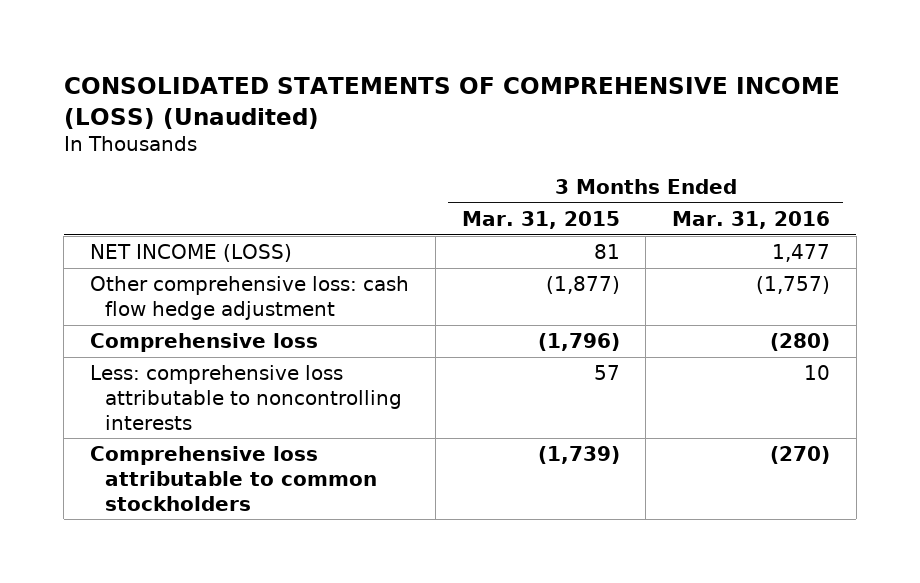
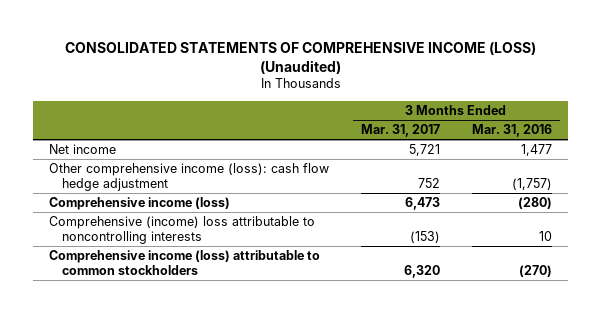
[461,210,620,229] Mar. 31, 2015 -> none
none -> [361,124,441,138] Mar. 31, 2017
[89,244,292,263] NET INCOME (LOSS) -> [49,144,117,155] Net income
[89,276,409,320] Other comprehensive loss: cash flow hedge adjustment -> [49,163,330,191] Other comprehensive income (loss): cash flow hedge adjustment
[89,333,318,353] Comprehensive loss -> [49,197,231,211] Comprehensive income (loss)
[89,365,402,430] Less: comprehensive loss attributable to noncontrolling interests -> [49,216,316,244] Comprehensive (income) loss attributable to noncontrolling interests
[89,446,377,511] Comprehensive loss attributable to common stockholders -> [49,250,321,275] Comprehensive income (loss) attributable to common stockholders

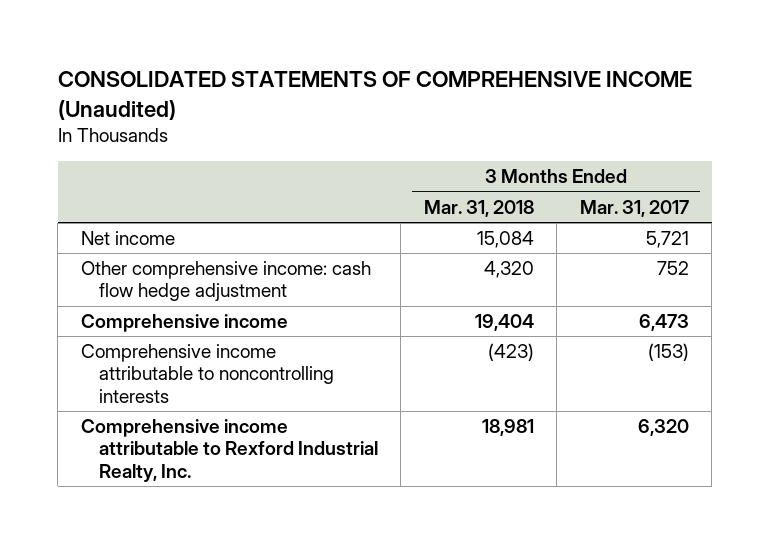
[64,41,536,74] CONSOLIDATED STATEMENTS OF COMPREHENSIVE INCOME (LOSS) (Unaudited) -> [57,71,692,120] CONSOLIDATED STATEMENTS OF COMPREHENSIVE INCOME (Unaudited)
[471,124,552,138] Mar. 31, 2016 -> none
none -> [423,199,534,217] Mar. 31, 2018
[49,163,330,191] Other comprehensive income (loss): cash flow hedge adjustment -> [80,261,371,302] Other comprehensive income: cash flow hedge adjustment
[49,197,231,211] Comprehensive income (loss) -> [80,314,288,333] Comprehensive income
[49,216,316,244] Comprehensive (income) loss attributable to noncontrolling interests -> [80,344,334,403] Comprehensive income attributable to noncontrolling interests
[49,250,321,275] Comprehensive income (loss) attributable to common stockholders -> [80,419,378,482] Comprehensive income attributable to Rexford Industrial Realty, Inc.

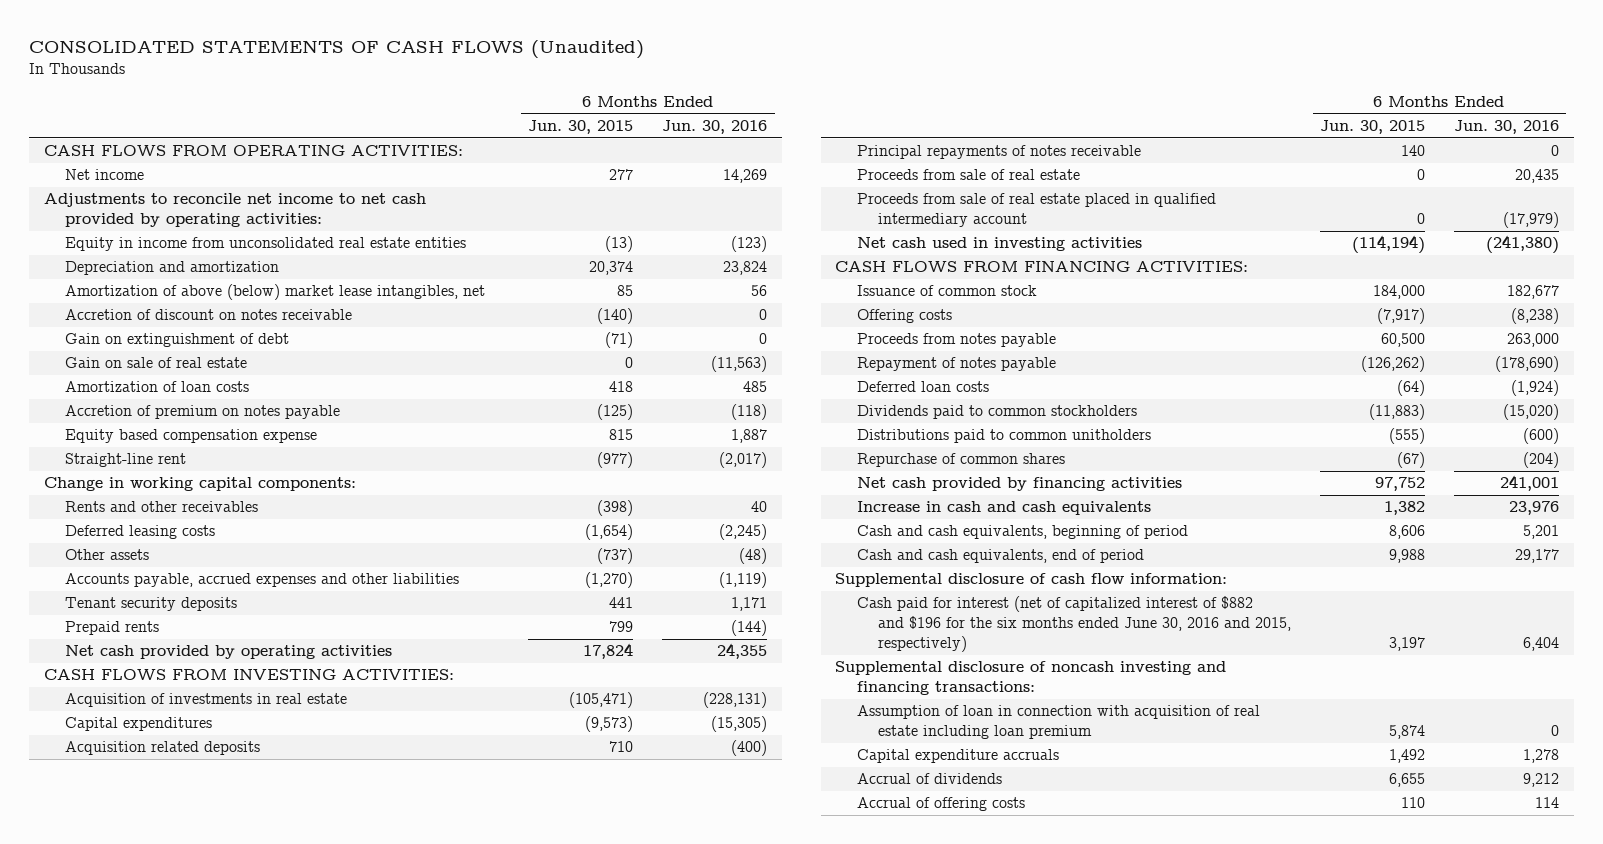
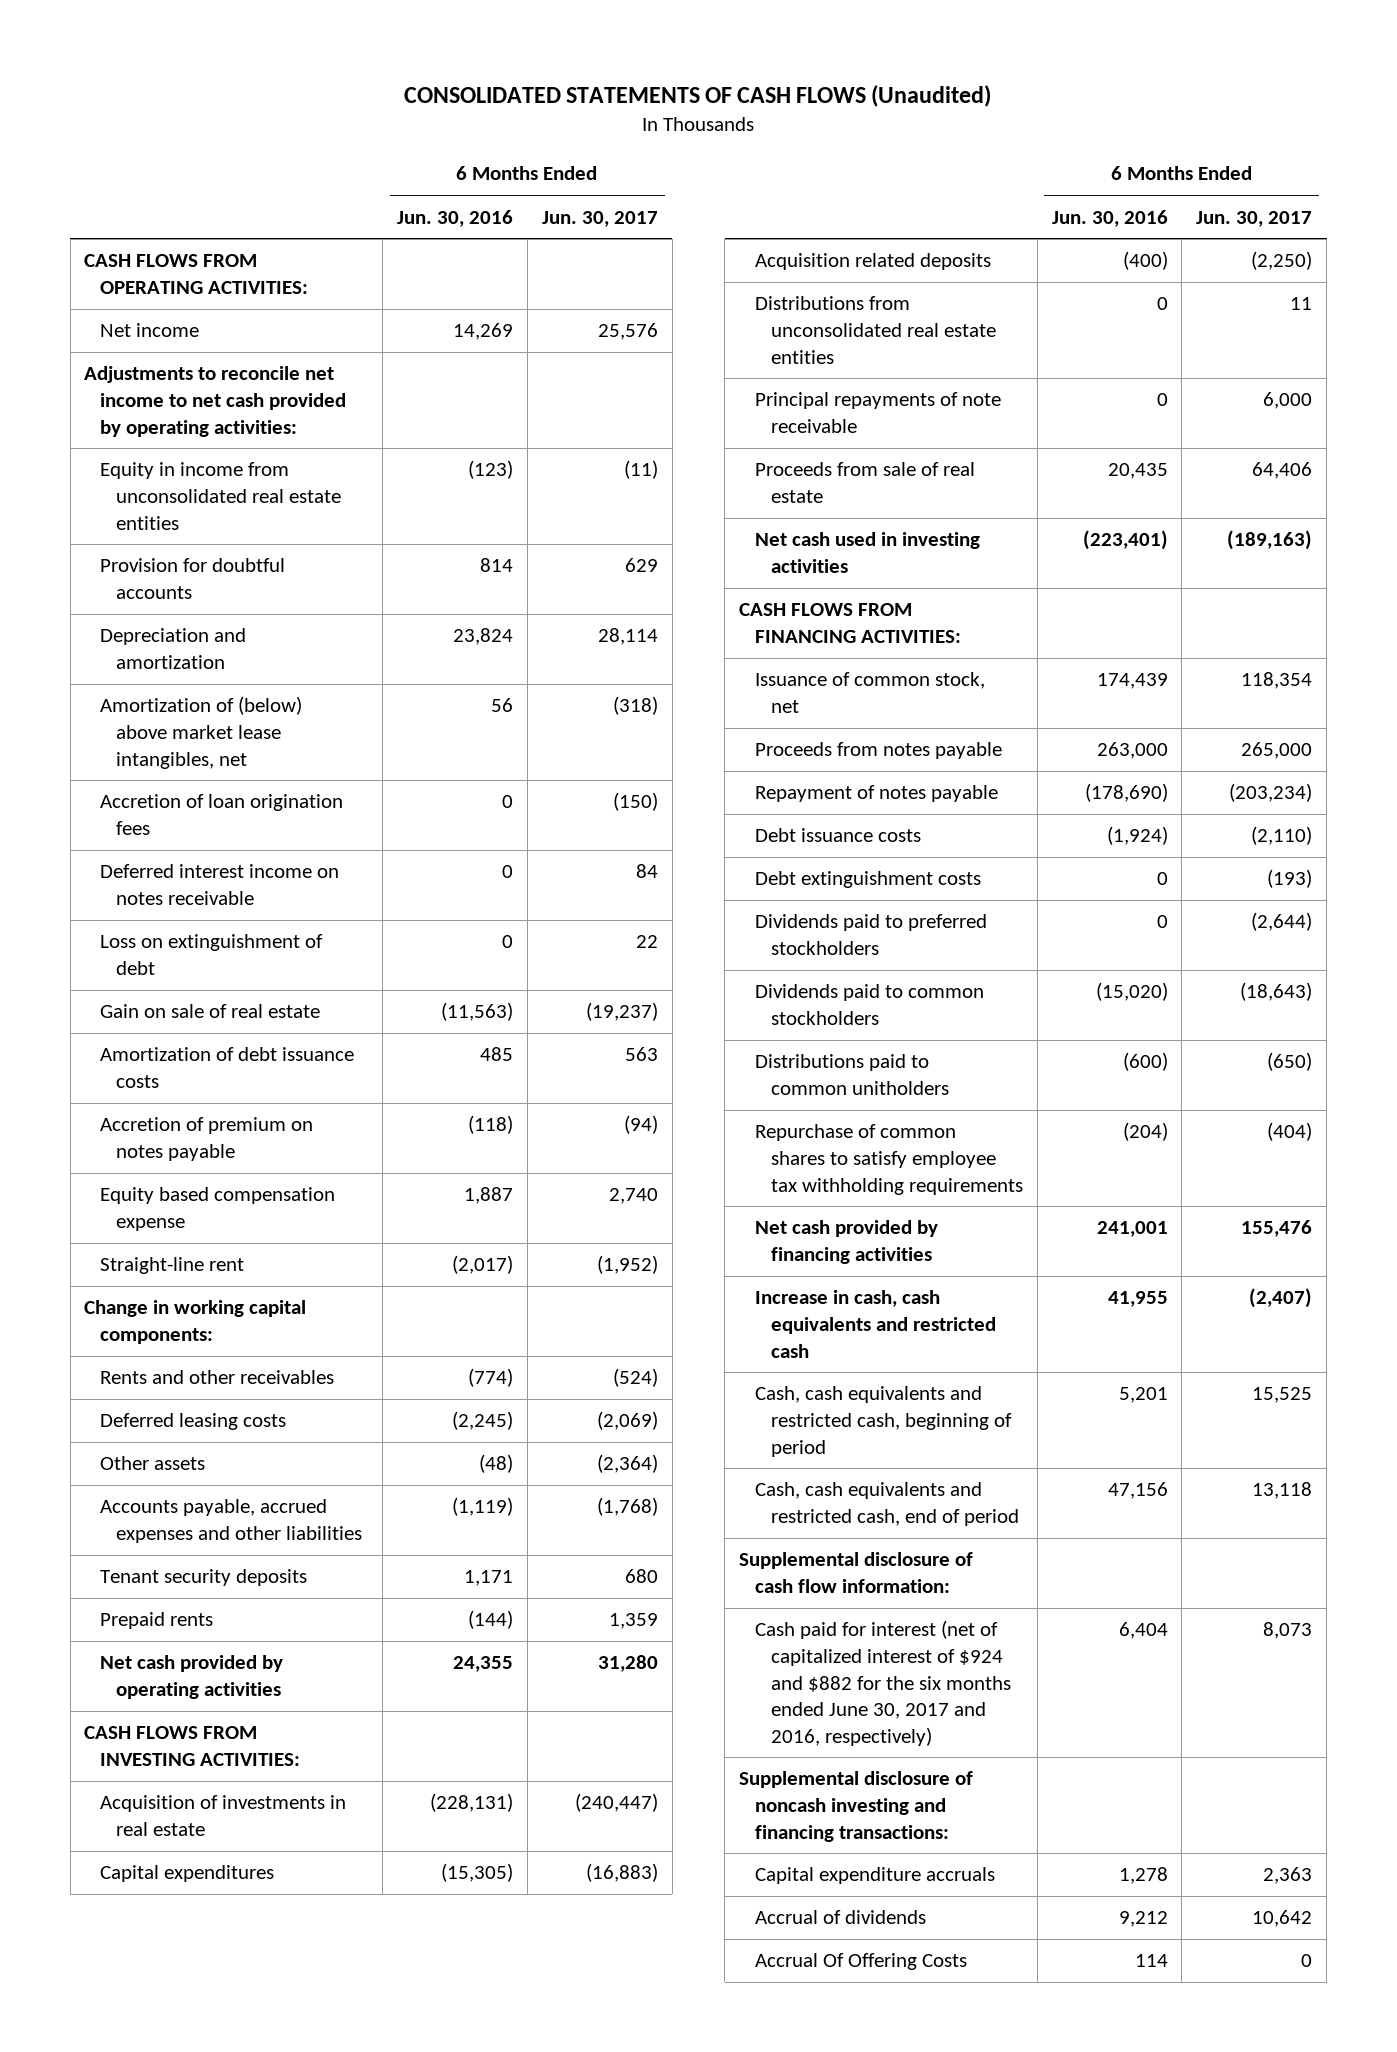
[528,120,634,135] Jun. 30, 2015 -> none
none -> [541,210,658,227] Jun. 30, 2017
none -> [100,558,286,599] Provision for doubtful accounts
[64,309,352,321] Accretion of discount on notes receivable -> none
[64,284,485,301] Amortization of above (below) market lease intangibles, net -> [100,696,303,769] Amortization of (below) above market lease intangibles, net
none -> [100,794,344,835] Accretion of loan origination fees
none -> [100,864,340,905] Deferred interest income on notes receivable
[64,333,289,348] Gain on extinguishment of debt -> [100,934,324,975] Loss on extinguishment of debt
[64,381,249,393] Amortization of loan costs -> [100,1047,355,1088] Amortization of debt issuance costs
[751,501,768,513] 40 -> [468,1368,514,1388] (774)
none -> [754,296,996,364] Distributions from unconsolidated real estate entities
[856,145,1141,160] Principal repayments of notes receivable -> [754,392,1001,433] Principal repayments of note receivable
[856,193,1216,228] Proceeds from sale of real estate placed in qualified intermediary account -> none
[1486,235,1560,255] (241,380) -> [1082,530,1168,551] (223,401)
[856,309,952,324] Offering costs -> none
[856,285,1037,297] Issuance of common stock -> [754,672,985,713] Issuance of common stock, net
[1507,285,1560,300] 182,677 -> [1096,673,1168,690] 174,439
[856,381,989,393] Deferred loan costs -> [754,828,921,843] Debt issuance costs
none -> [754,871,981,889] Debt extinguishment costs
none -> [754,914,987,955] Dividends paid to preferred stockholders
[856,453,1065,468] Repurchase of common shares -> [754,1124,1023,1195] Repurchase of common shares to satisfy employee tax withholding requirements
[856,501,1151,516] Increase in cash and cash equivalents -> [754,1290,996,1358] Increase in cash, cash equivalents and restricted cash
[1509,501,1560,516] 23,976 -> [1107,1291,1168,1308] 41,955
[856,525,1188,540] Cash and cash equivalents, beginning of period -> [754,1386,1012,1457] Cash, cash equivalents and restricted cash, beginning of period
[856,549,1144,564] Cash and cash equivalents, end of period -> [754,1482,1019,1526] Cash, cash equivalents and restricted cash, end of period
[1515,549,1560,564] 29,177 -> [1107,1482,1168,1500] 47,156
[856,596,1291,653] Cash paid for interest (net of capitalized interest of $882 and $196 for the six months ended June 30, 2016 and 2015, respectively) -> [754,1620,1011,1746] Cash paid for interest (net of capitalized interest of $924 and $882 for the six months ended June 30, 2017 and 2016, respectively)
[856,705,1260,740] Assumption of loan in connection with acquisition of real estate including loan premium -> none
[856,797,1025,812] Accrual of offering costs -> [754,1953,967,1971] Accrual Of Offering Costs

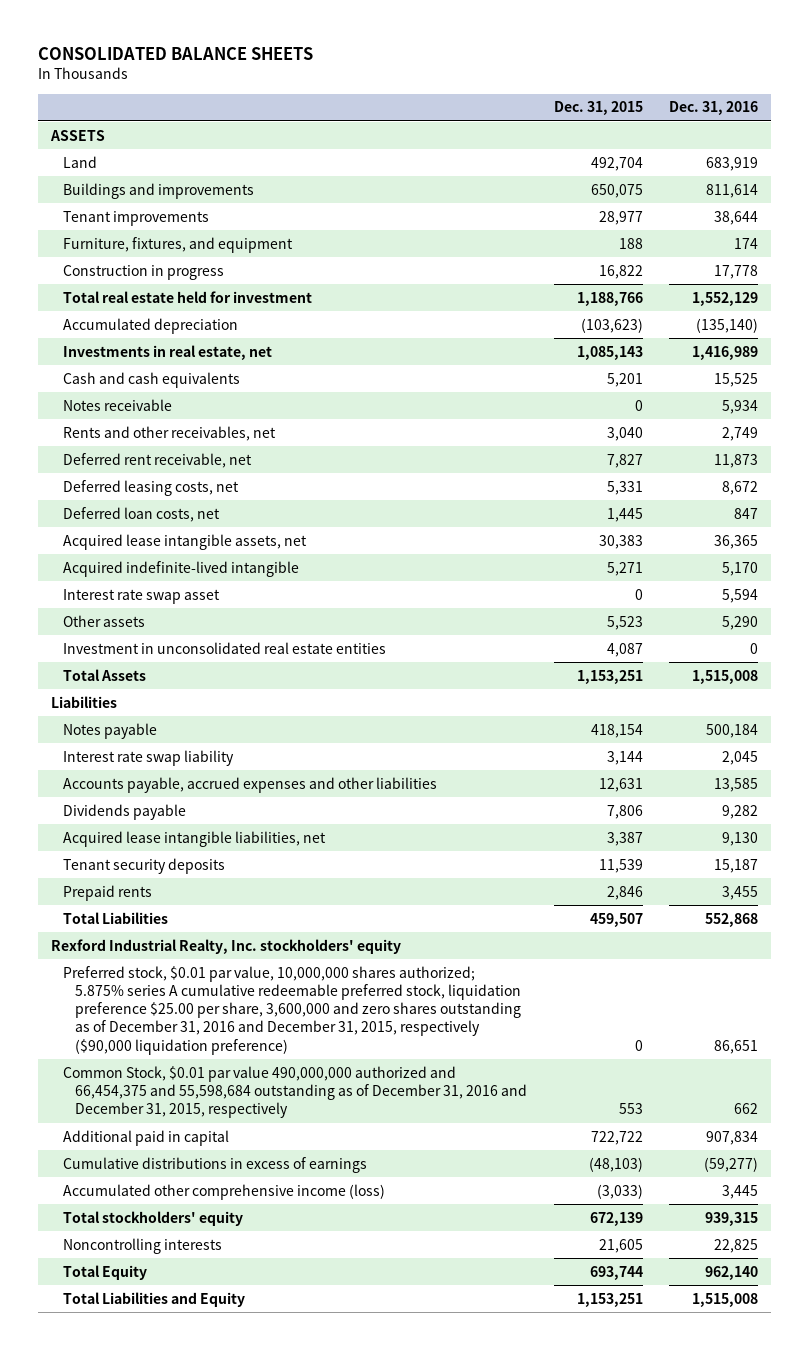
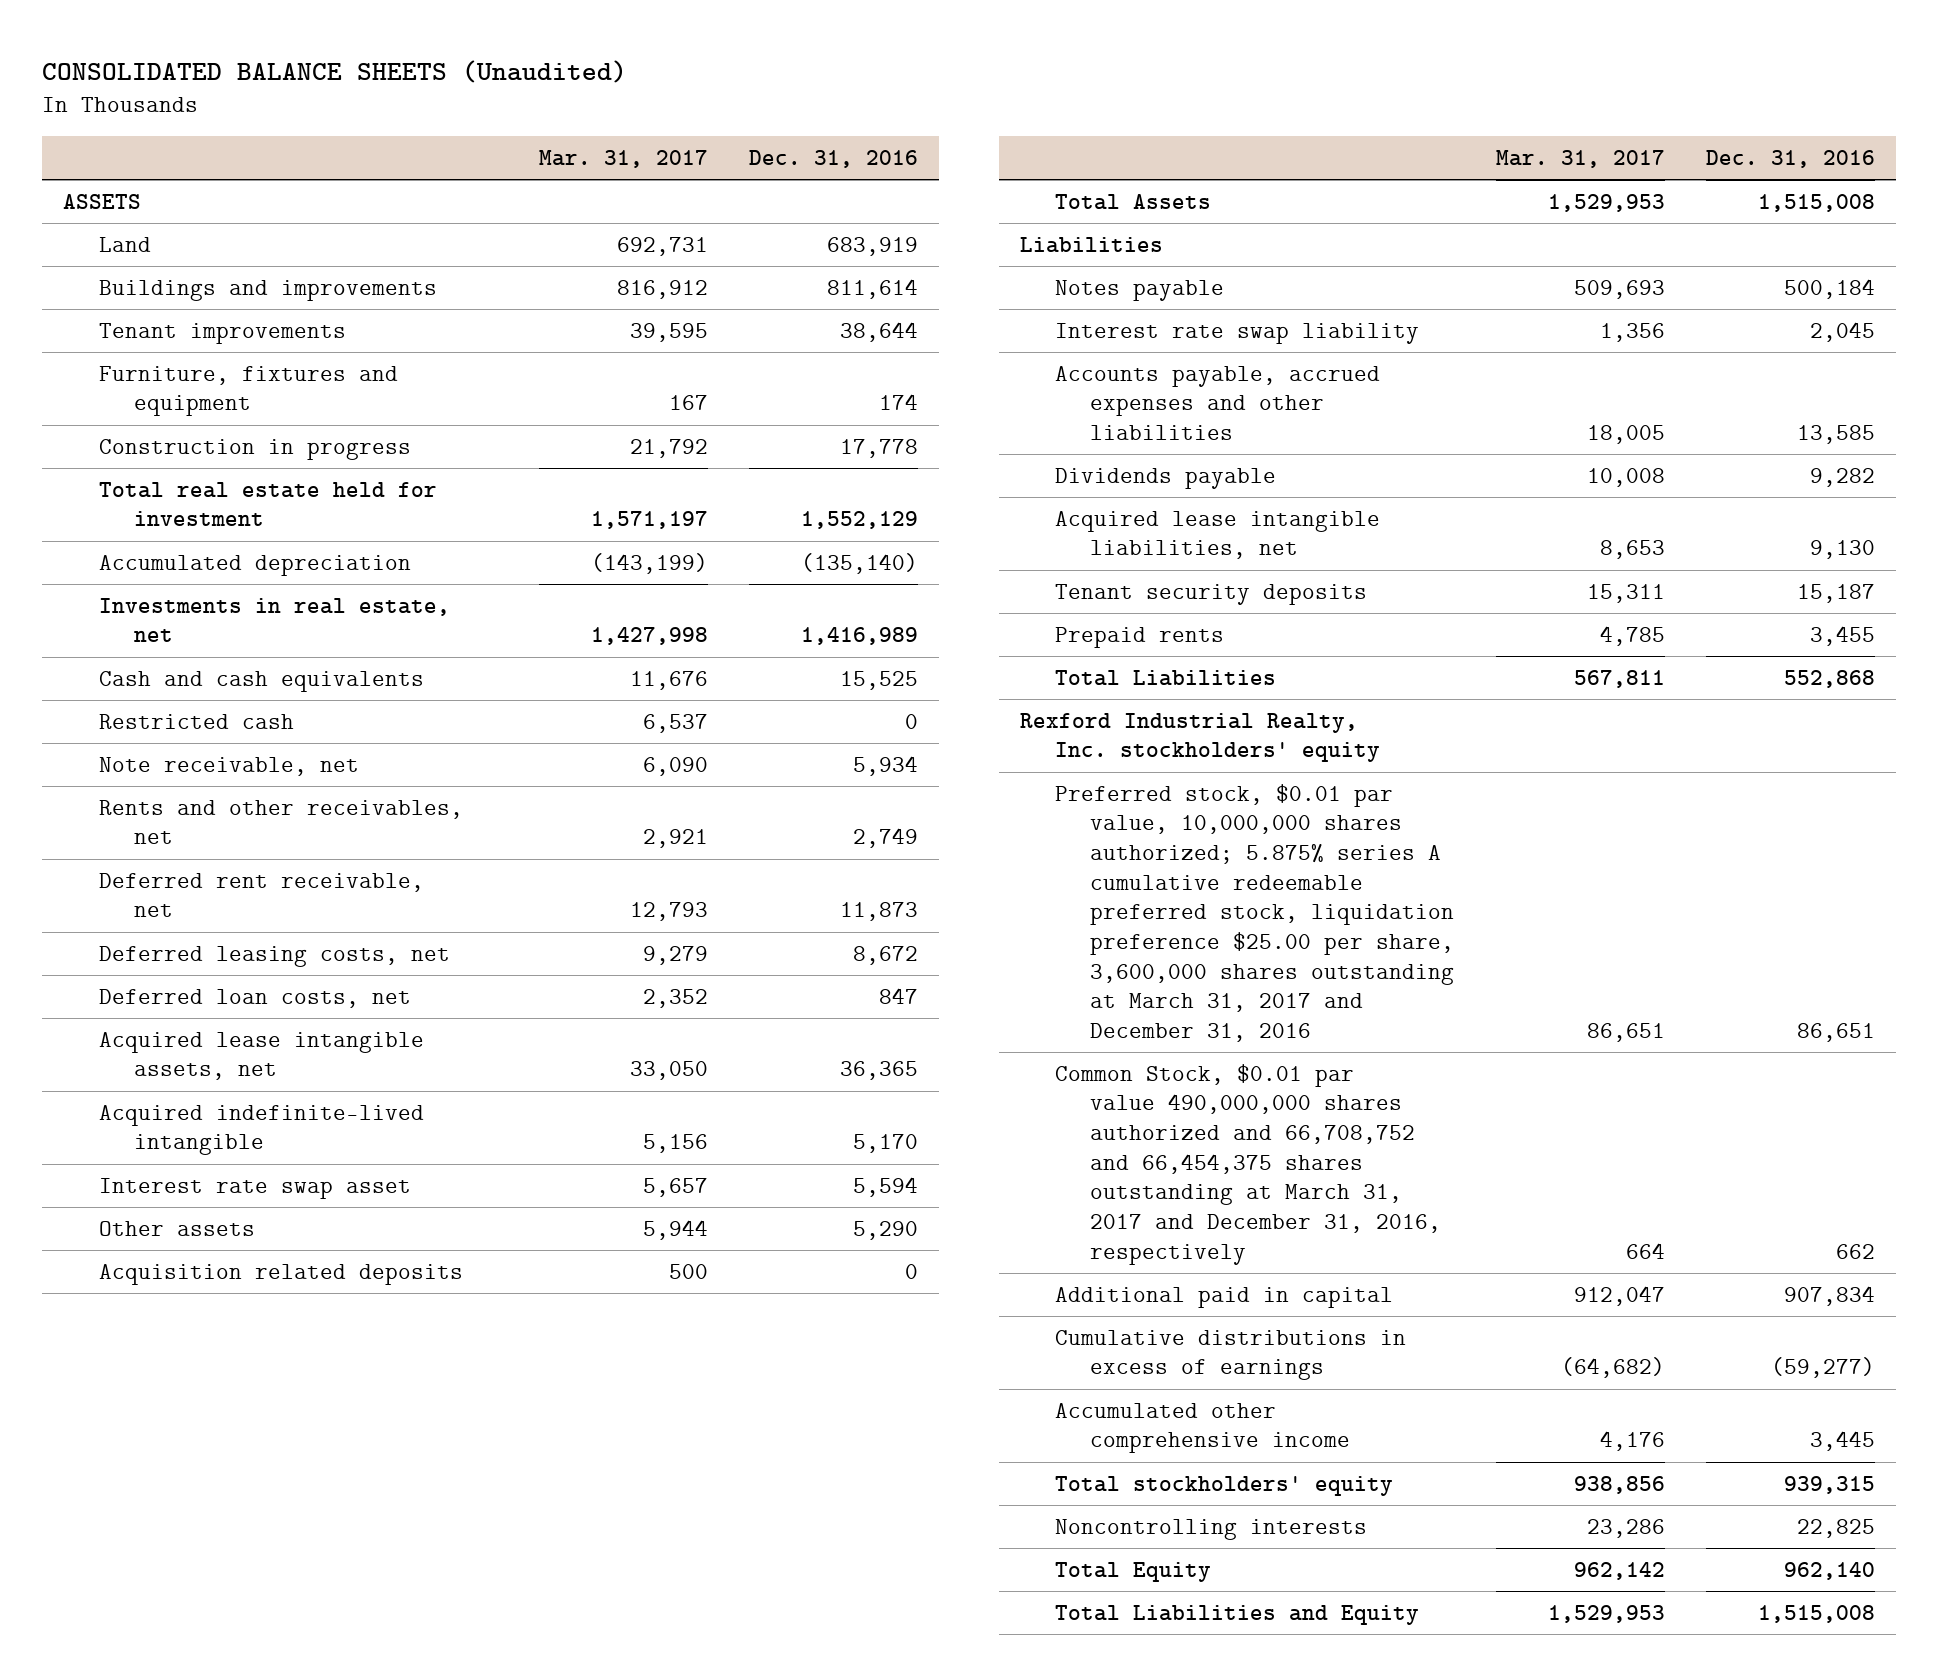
[38,47,314,61] CONSOLIDATED BALANCE SHEETS -> [42,59,628,83] CONSOLIDATED BALANCE SHEETS (Unaudited)
[553,101,643,116] Dec. 31, 2015 -> none
none -> [539,150,709,169] Mar. 31, 2017
[63,236,294,253] Furniture, fixtures, and equipment -> [98,365,398,417] Furniture, fixtures and equipment
none -> [98,713,294,729] Restricted cash
[63,398,173,411] Notes receivable -> [98,756,359,776] Note receivable, net
[63,641,387,654] Investment in unconsolidated real estate entities -> none
none -> [98,1263,463,1285] Acquisition related deposits
[63,965,522,1055] Preferred stock, $0.01 par value, 10,000,000 shares authorized; 5.875% series A cumulative redeemable preferred stock, liquidation preference $25.00 per share, 3,600,000 and zero shares outstanding as of December 31, 2016 and December 31, 2015, respectively ($90,000 liquidation preference) -> [1055,783,1455,1043] Preferred stock, $0.01 par value, 10,000,000 shares authorized; 5.875% series A cumulative redeemable preferred stock, liquidation preference $25.00 per share, 3,600,000 shares outstanding at March 31, 2017 and December 31, 2016
[63,1065,528,1119] Common Stock, $0.01 par value 490,000,000 authorized and 66,454,375 and 55,598,684 outstanding as of December 31, 2016 and December 31, 2015, respectively -> [1055,1063,1442,1265] Common Stock, $0.01 par value 490,000,000 shares authorized and 66,708,752 and 66,454,375 shares outstanding at March 31, 2017 and December 31, 2016, respectively
[63,1183,386,1200] Accumulated other comprehensive income (loss) -> [1055,1402,1351,1454] Accumulated other comprehensive income

